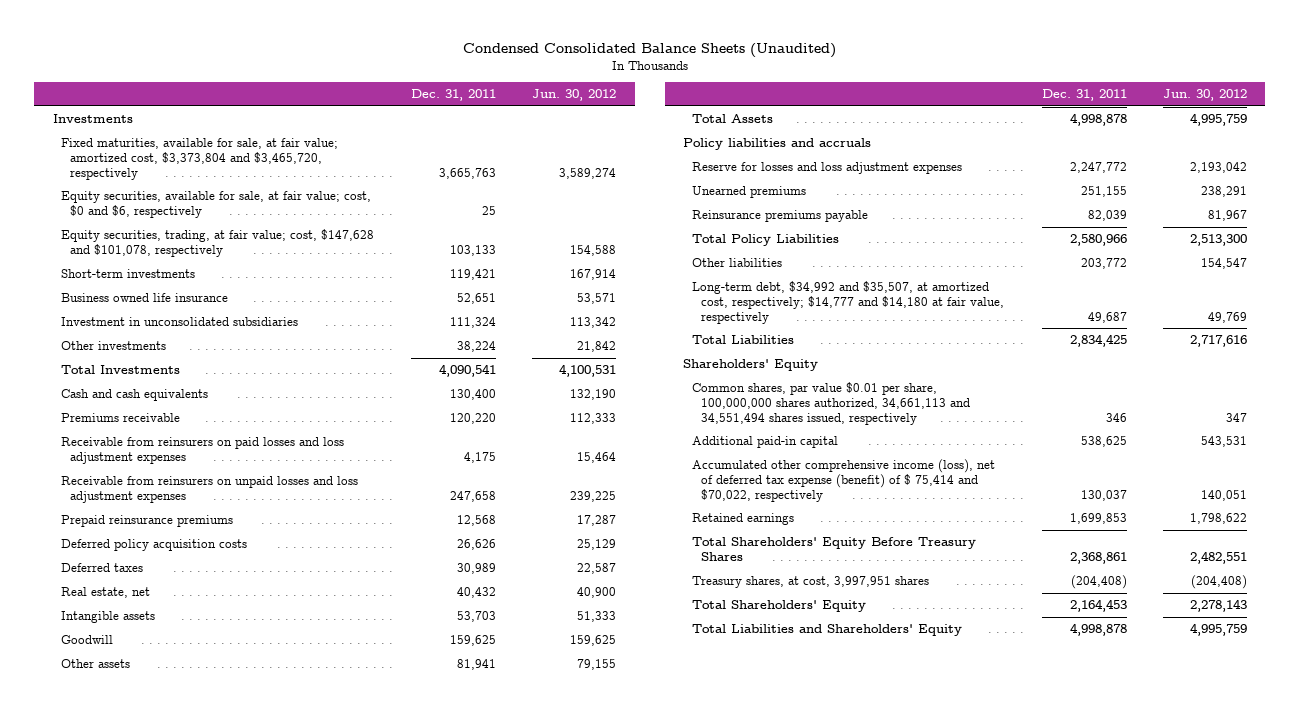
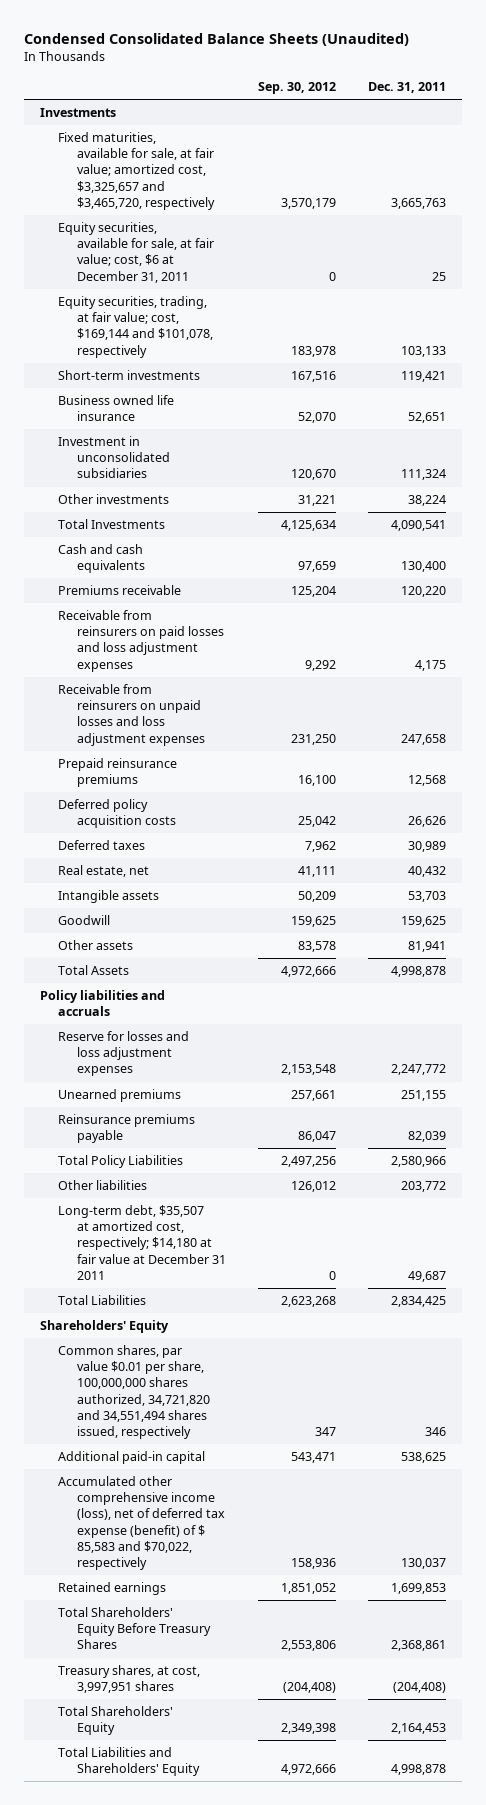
[532,89,617,102] Jun. 30, 2012 -> none
none -> [257,81,336,94] Sep. 30, 2012
[61,138,339,180] Fixed maturities, available for sale, at fair value; amortized cost, $3,373,804 and $3,465,720, respectively -> [58,132,215,210] Fixed maturities, available for sale, at fair value; amortized cost, $3,325,657 and $3,465,720, respectively
[61,191,372,218] Equity securities, available for sale, at fair value; cost, $0 and $6, respectively -> [58,222,214,283] Equity securities, available for sale, at fair value; cost, $6 at December 31, 2011
[61,229,375,257] Equity securities, trading, at fair value; cost, $147,628 and $101,078, respectively -> [58,296,213,358] Equity securities, trading, at fair value; cost, $169,144 and $101,078, respectively
[692,281,1005,324] Long-term debt, $34,992 and $35,507, at amortized cost, respectively; $14,777 and $14,180 at fair value, respectively -> [58,1205,226,1280] Long-term debt, $35,507 at amortized cost, respectively; $14,180 at fair value at December 31 2011
[692,382,971,425] Common shares, par value $0.01 per share, 100,000,000 shares authorized, 34,661,113 and 34,551,494 shares issued, respectively -> [58,1345,210,1439] Common shares, par value $0.01 per share, 100,000,000 shares authorized, 34,721,820 and 34,551,494 shares issued, respectively
[692,459,996,502] Accumulated other comprehensive income (loss), net of deferred tax expense (benefit) of $ 75,414 and $70,022, respectively -> [58,1476,225,1570] Accumulated other comprehensive income (loss), net of deferred tax expense (benefit) of $ 85,583 and $70,022, respectively

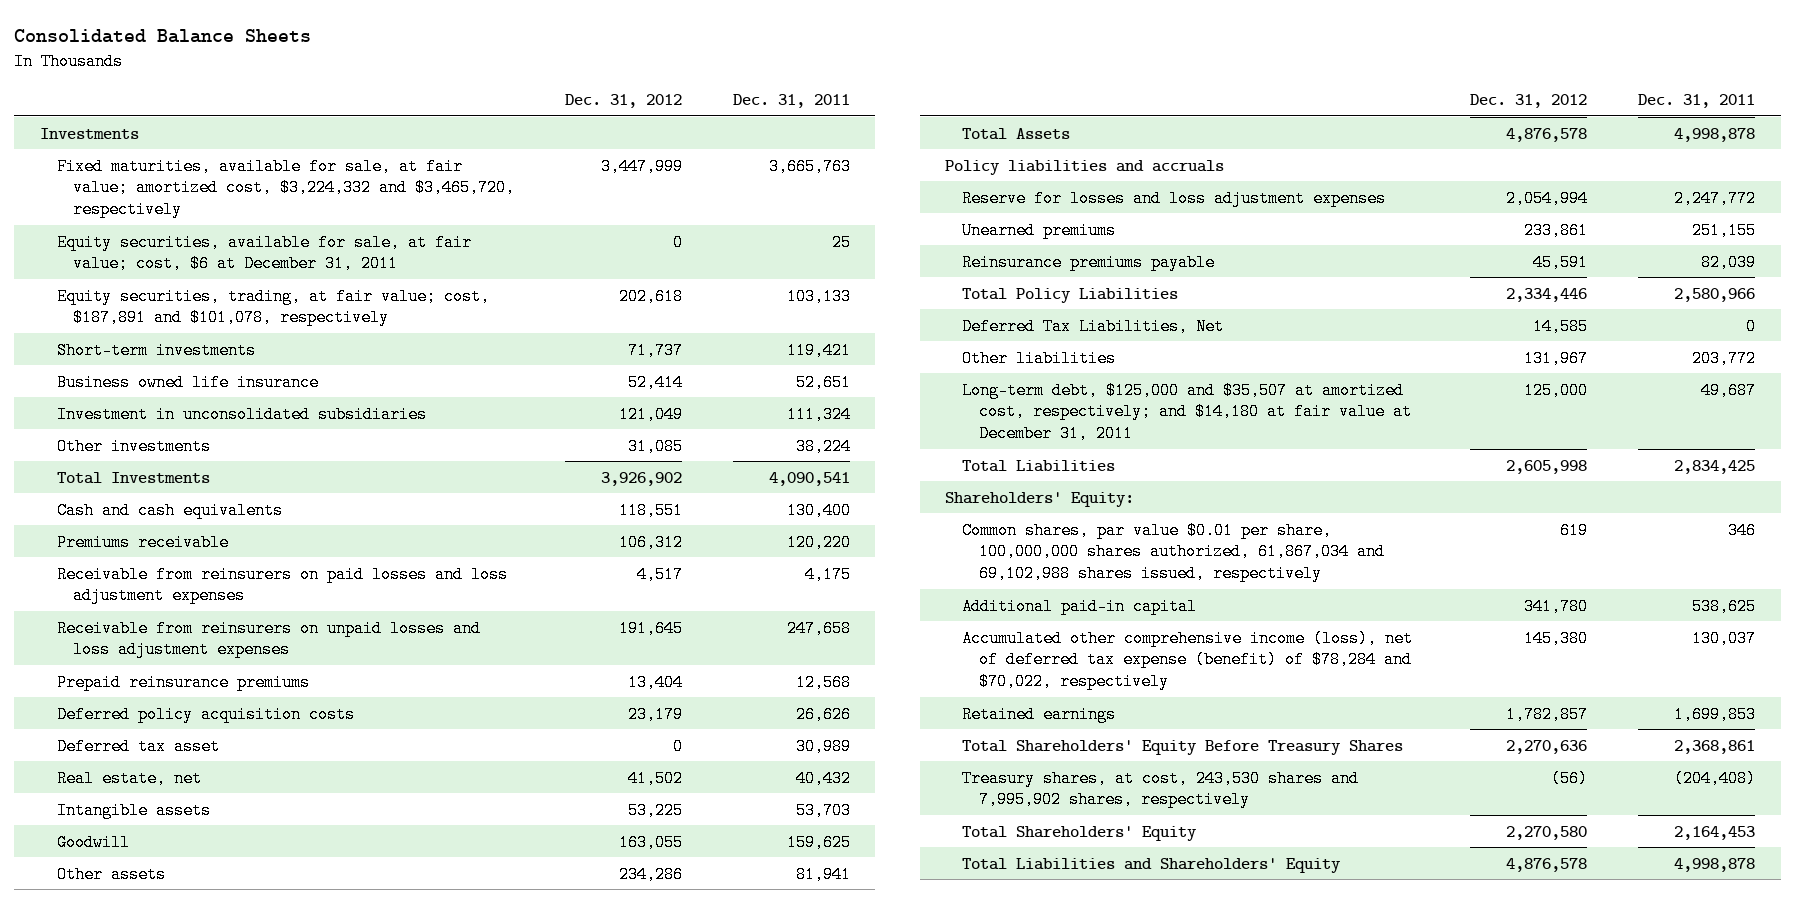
[23,32,409,46] Condensed Consolidated Balance Sheets (Unaudited) -> [14,28,312,43] Consolidated Balance Sheets
[257,81,336,94] Sep. 30, 2012 -> none
none -> [565,94,683,109] Dec. 31, 2012
[58,132,215,210] Fixed maturities, available for sale, at fair value; amortized cost, $3,325,657 and $3,465,720, respectively -> [56,157,516,219] Fixed maturities, available for sale, at fair value; amortized cost, $3,224,332 and $3,465,720, respectively
[58,296,213,358] Equity securities, trading, at fair value; cost, $169,144 and $101,078, respectively -> [56,287,490,327] Equity securities, trading, at fair value; cost, $187,891 and $101,078, respectively
[58,840,146,851] Deferred taxes -> [56,737,220,755] Deferred tax asset
none -> [961,317,1224,335] Deferred Tax Liabilities, Net
[58,1205,226,1280] Long-term debt, $35,507 at amortized cost, respectively; $14,180 at fair value at December 31 2011 -> [961,381,1412,443] Long-term debt, $125,000 and $35,507 at amortized cost, respectively; and $14,180 at fair value at December 31, 2011
[39,1320,169,1334] Shareholders' Equity -> [945,491,1135,507] Shareholders' Equity:
[58,1345,210,1439] Common shares, par value $0.01 per share, 100,000,000 shares authorized, 34,721,820 and 34,551,494 shares issued, respectively -> [961,521,1385,583] Common shares, par value $0.01 per share, 100,000,000 shares authorized, 61,867,034 and 69,102,988 shares issued, respectively
[58,1476,225,1570] Accumulated other comprehensive income (loss), net of deferred tax expense (benefit) of $ 85,583 and $70,022, respectively -> [961,629,1413,691] Accumulated other comprehensive income (loss), net of deferred tax expense (benefit) of $78,284 and $70,022, respectively
[58,1665,201,1694] Treasury shares, at cost, 3,997,951 shares -> [961,769,1359,809] Treasury shares, at cost, 243,530 shares and 7,995,902 shares, respectively

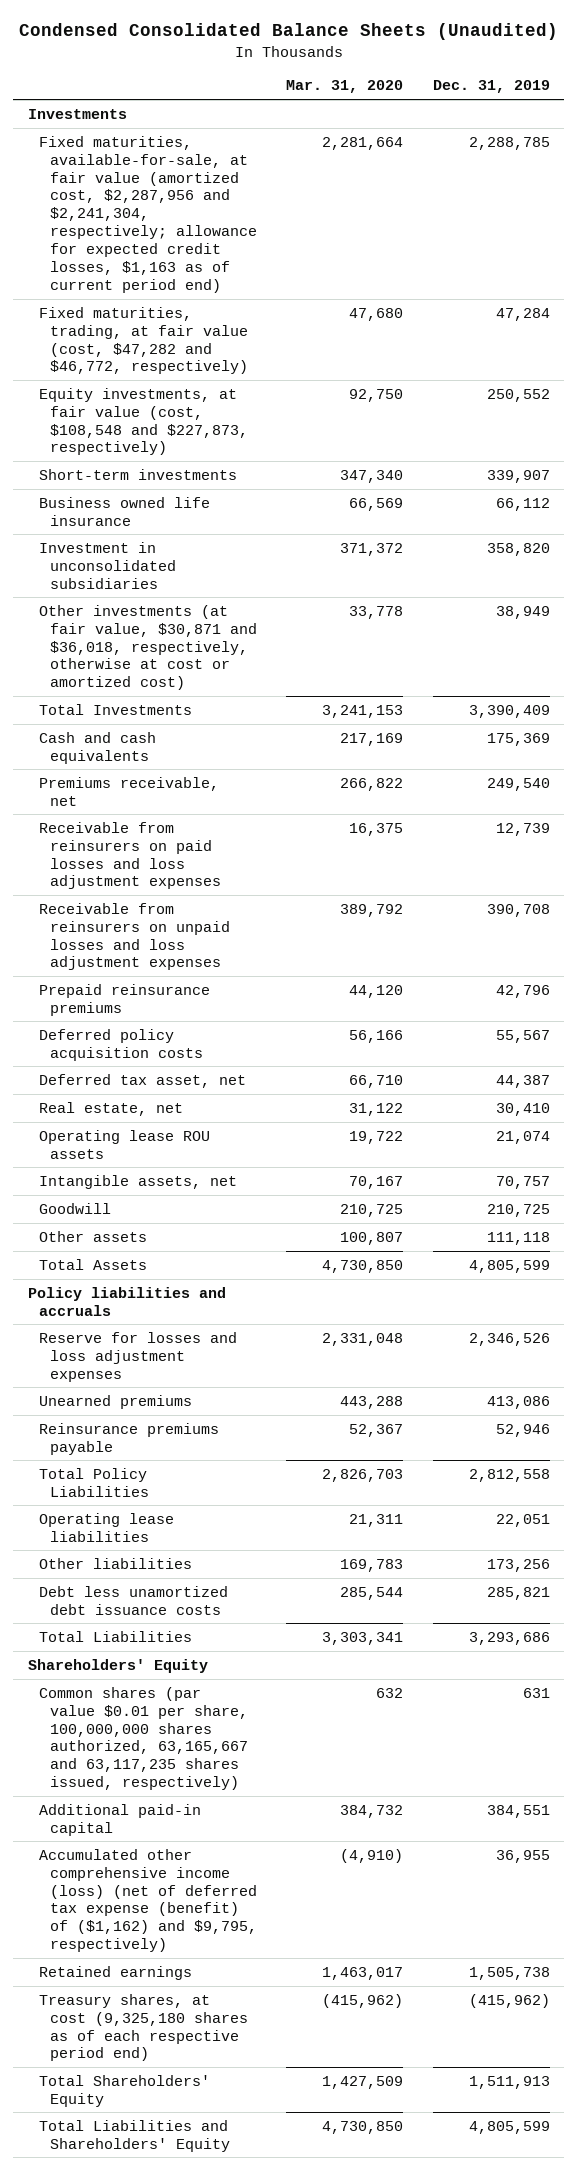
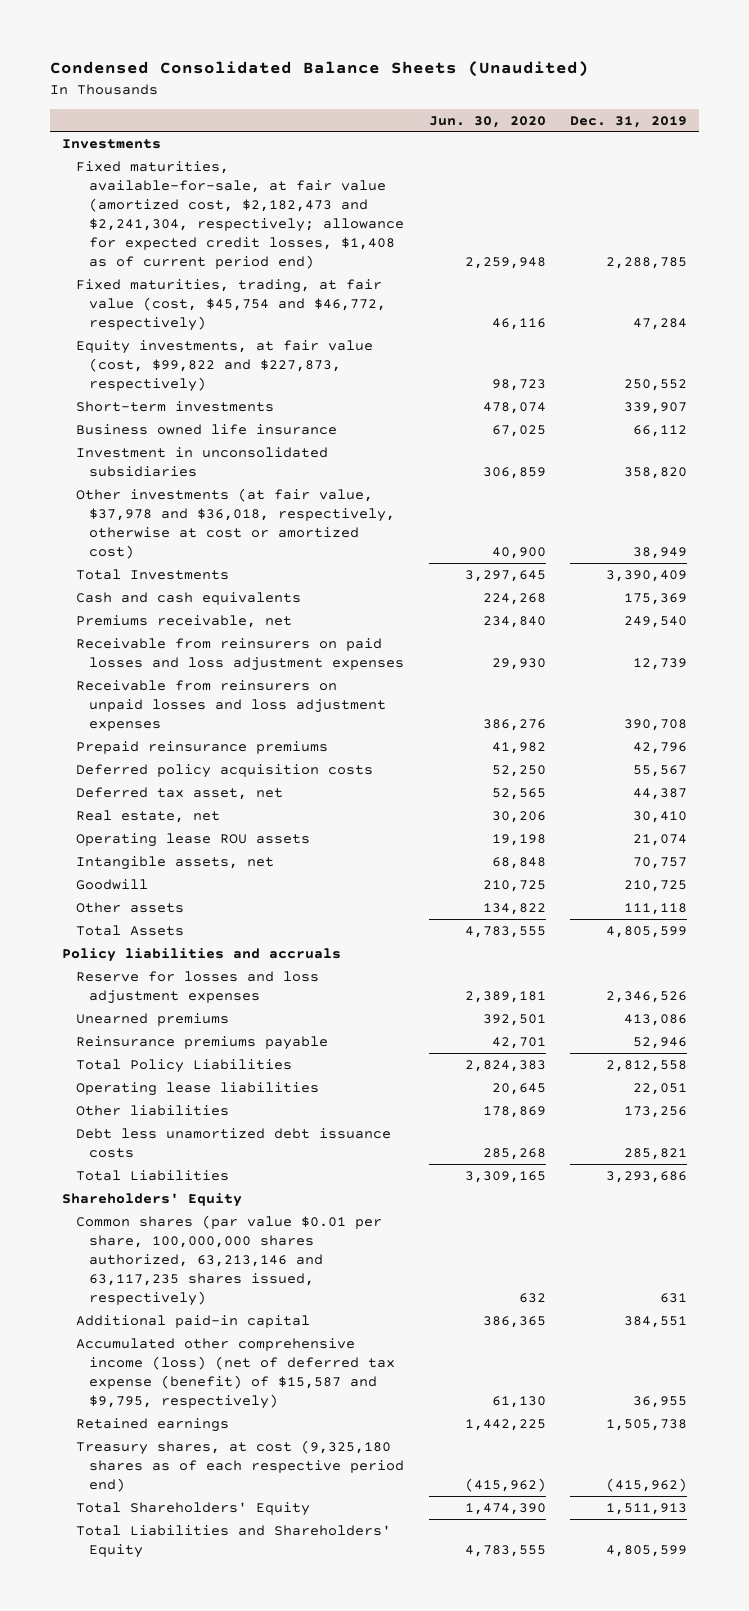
[286,80,404,94] Mar. 31, 2020 -> none
none -> [428,115,546,128] Jun. 30, 2020
[38,135,258,293] Fixed maturities, available-for-sale, at fair value (amortized cost, $2,287,956 and $2,241,304, respectively; allowance for expected credit losses, $1,163 as of current period end) -> [75,160,405,269] Fixed maturities, available-for-sale, at fair value (amortized cost, $2,182,473 and $2,241,304, respectively; allowance for expected credit losses, $1,408 as of current period end)
[38,306,249,375] Fixed maturities, trading, at fair value (cost, $47,282 and $46,772, respectively) -> [75,278,387,331] Fixed maturities, trading, at fair value (cost, $45,754 and $46,772, respectively)
[38,387,249,456] Equity investments, at fair value (cost, $108,548 and $227,873, respectively) -> [75,339,373,392] Equity investments, at fair value (cost, $99,822 and $227,873, respectively)
[38,604,258,691] Other investments (at fair value, $30,871 and $36,018, respectively, otherwise at cost or amortized cost) -> [75,487,396,559] Other investments (at fair value, $37,978 and $36,018, respectively, otherwise at cost or amortized cost)
[38,1686,249,1791] Common shares (par value $0.01 per share, 100,000,000 shares authorized, 63,165,667 and 63,117,235 shares issued, respectively) -> [75,1214,382,1306] Common shares (par value $0.01 per share, 100,000,000 shares authorized, 63,213,146 and 63,117,235 shares issued, respectively)
[38,1848,258,1953] Accumulated other comprehensive income (loss) (net of deferred tax expense (benefit) of ($1,162) and $9,795, respectively) -> [75,1337,396,1409] Accumulated other comprehensive income (loss) (net of deferred tax expense (benefit) of $15,587 and $9,795, respectively)

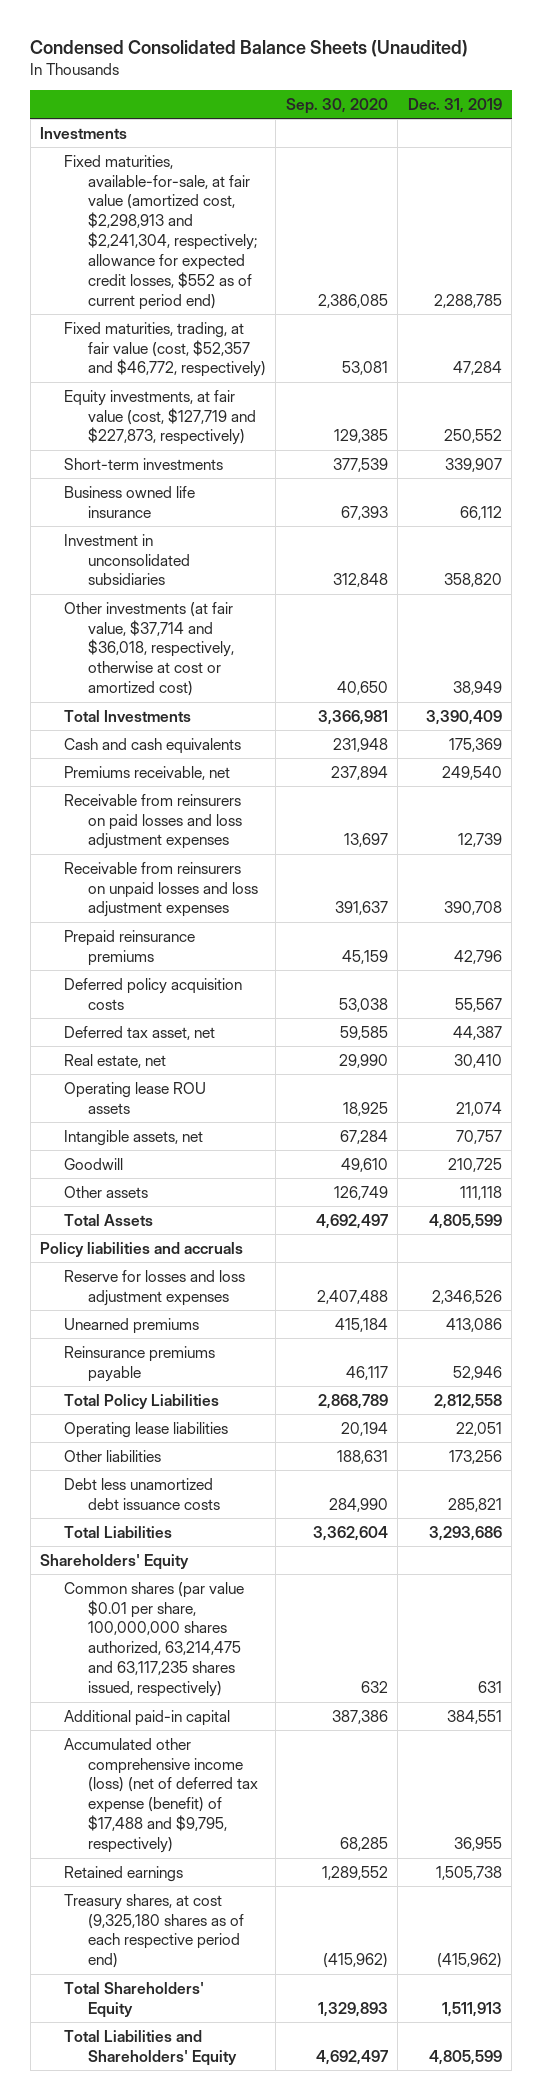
[428,115,546,128] Jun. 30, 2020 -> none
none -> [285,98,388,115] Sep. 30, 2020
[75,160,405,269] Fixed maturities, available-for-sale, at fair value (amortized cost, $2,182,473 and $2,241,304, respectively; allowance for expected credit losses, $1,408 as of current period end) -> [64,154,257,311] Fixed maturities, available-for-sale, at fair value (amortized cost, $2,298,913 and $2,241,304, respectively; allowance for expected credit losses, $552 as of current period end)
[75,278,387,331] Fixed maturities, trading, at fair value (cost, $45,754 and $46,772, respectively) -> [64,321,266,378] Fixed maturities, trading, at fair value (cost, $52,357 and $46,772, respectively)
[75,339,373,392] Equity investments, at fair value (cost, $99,822 and $227,873, respectively) -> [64,389,256,446] Equity investments, at fair value (cost, $127,719 and $227,873, respectively)
[75,487,396,559] Other investments (at fair value, $37,978 and $36,018, respectively, otherwise at cost or amortized cost) -> [64,601,234,697] Other investments (at fair value, $37,714 and $36,018, respectively, otherwise at cost or amortized cost)
[75,1214,382,1306] Common shares (par value $0.01 per share, 100,000,000 shares authorized, 63,213,146 and 63,117,235 shares issued, respectively) -> [64,1581,245,1698] Common shares (par value $0.01 per share, 100,000,000 shares authorized, 63,214,475 and 63,117,235 shares issued, respectively)
[75,1337,396,1409] Accumulated other comprehensive income (loss) (net of deferred tax expense (benefit) of $15,587 and $9,795, respectively) -> [64,1737,258,1854] Accumulated other comprehensive income (loss) (net of deferred tax expense (benefit) of $17,488 and $9,795, respectively)

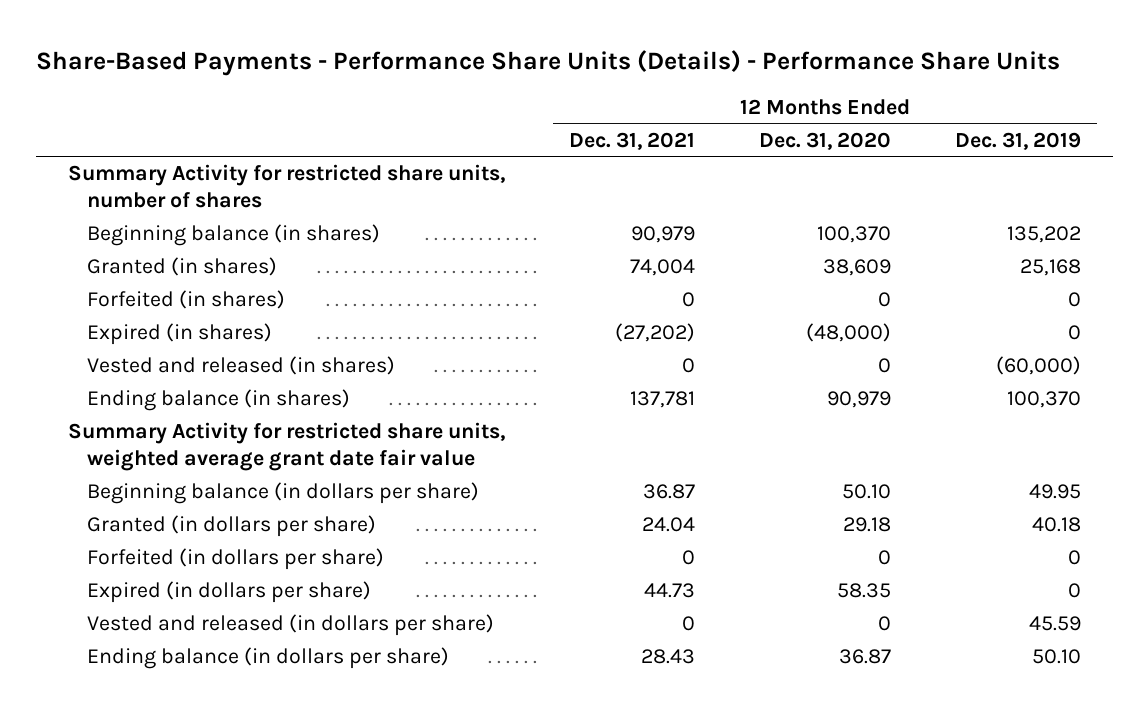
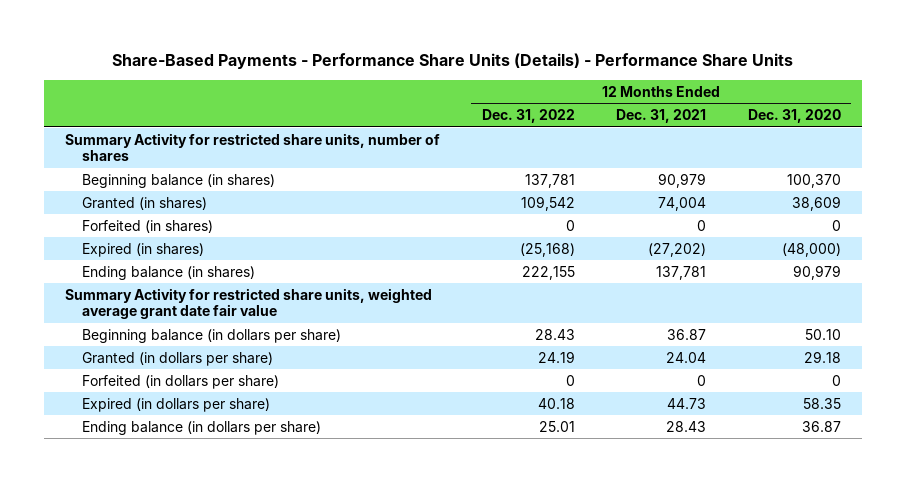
[954,131,1081,150] Dec. 31, 2019 -> none
none -> [481,108,575,123] Dec. 31, 2022
[86,356,395,376] Vested and released (in shares) -> none
[86,614,494,637] Vested and released (in dollars per share) -> none

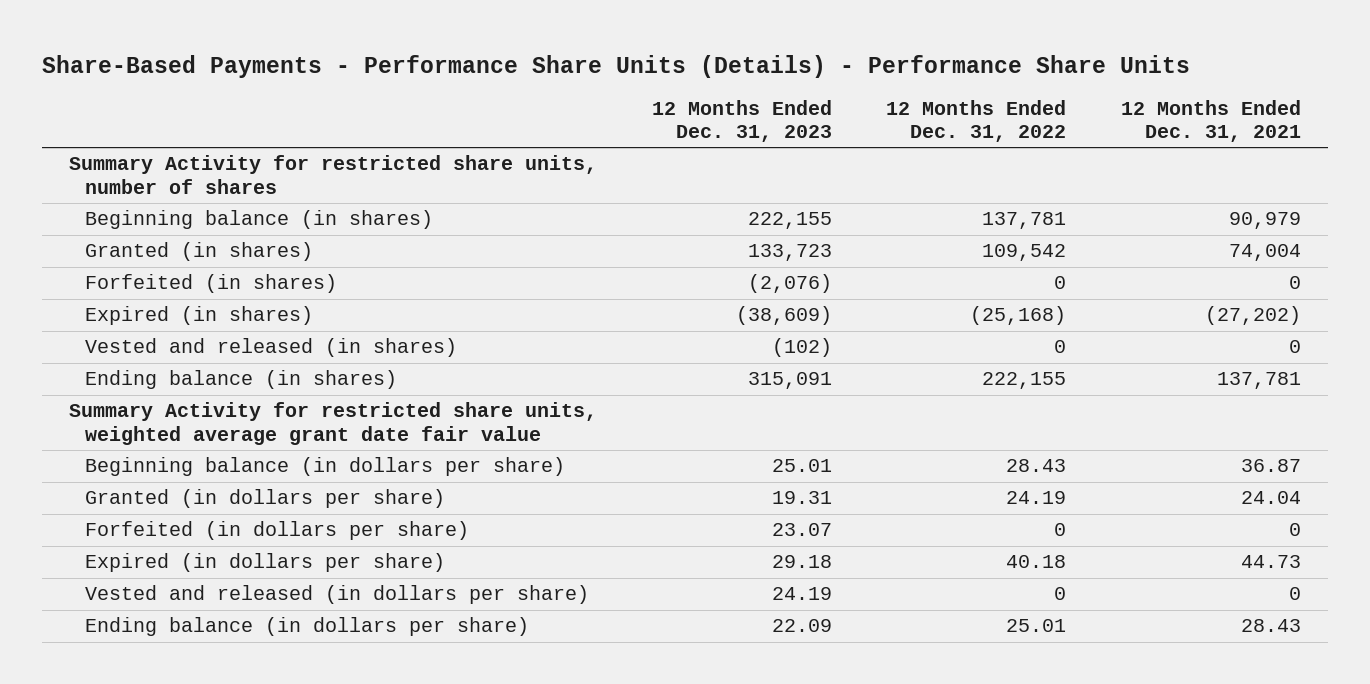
[747,108,841,123] Dec. 31, 2020 -> none
none -> [651,99,832,142] 12 Months Ended Dec. 31, 2023
none -> [84,338,457,358] Vested and released (in shares)
none -> [84,585,589,605] Vested and released (in dollars per share)

